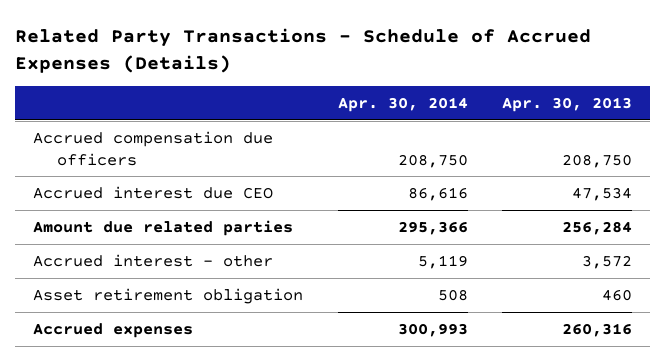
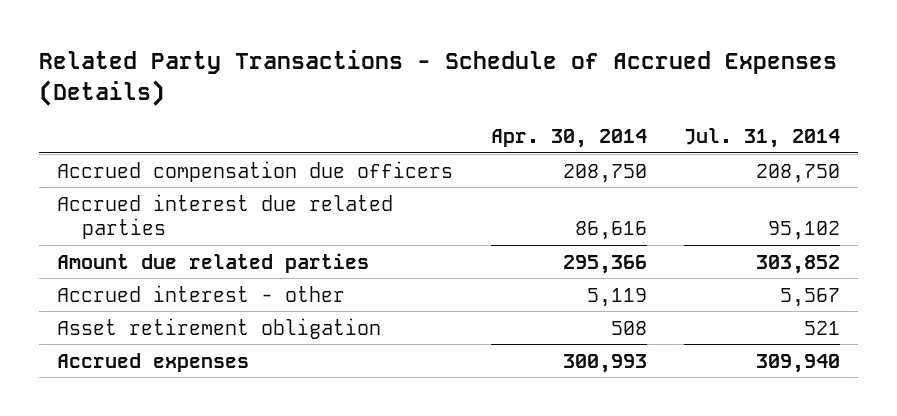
[502,96,633,112] Apr. 30, 2013 -> none
none -> [683,127,840,148] Jul. 31, 2014
[32,185,273,199] Accrued interest due CEO -> [57,193,394,239] Accrued interest due related parties

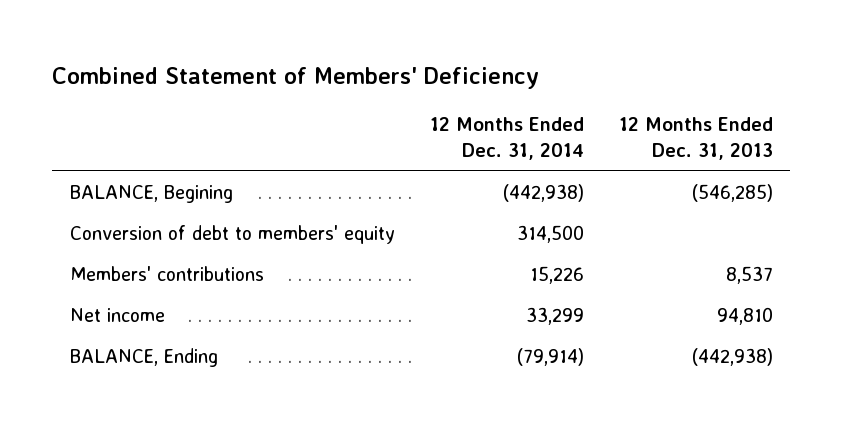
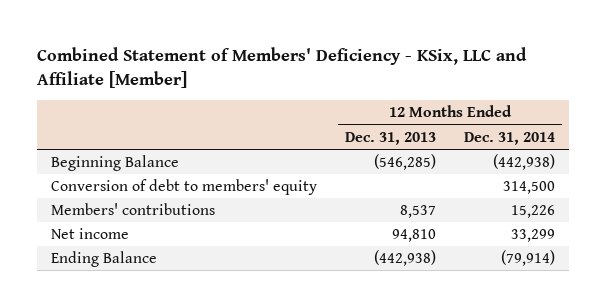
[52,66,540,89] Combined Statement of Members' Deficiency -> [36,46,527,88] Combined Statement of Members' Deficiency - KSix, LLC and Affiliate [Member]
[69,185,233,204] BALANCE, Begining -> [50,155,179,172] Beginning Balance
[69,348,218,368] BALANCE, Ending -> [50,251,157,268] Ending Balance

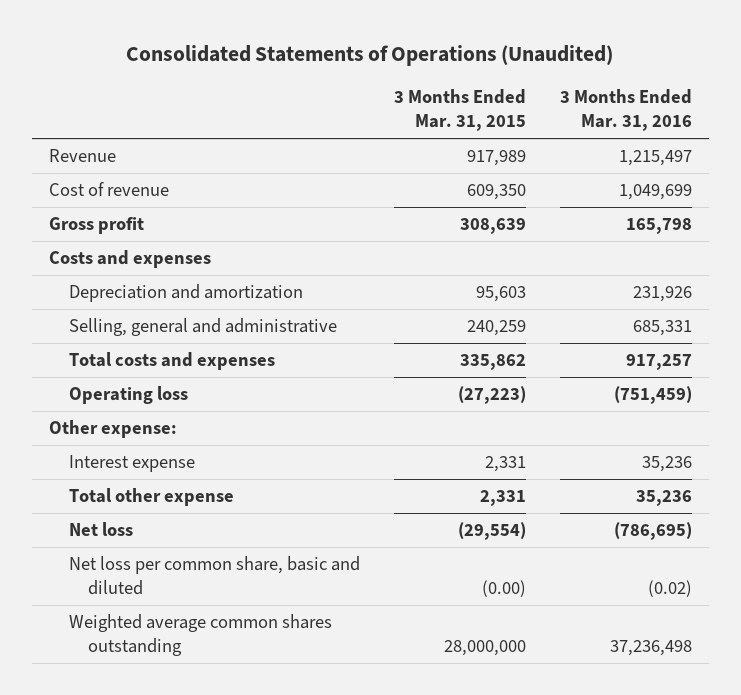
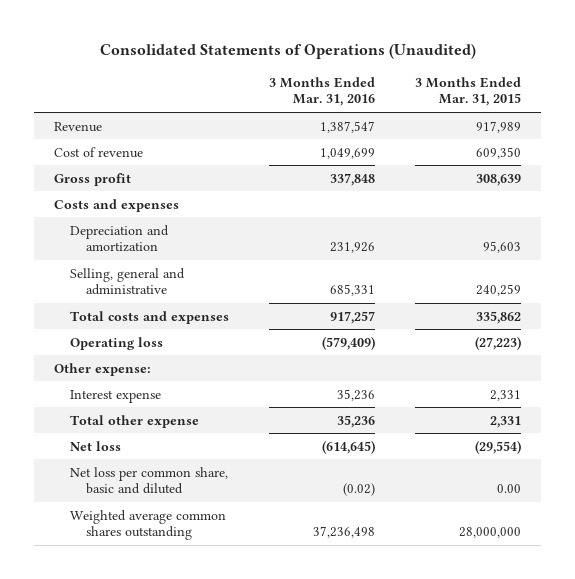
[618,150,692,167] 1,215,497 -> [320,120,376,133] 1,387,547
[625,218,692,235] 165,798 -> [330,172,376,186] 337,848
[613,386,692,405] (751,459) -> [322,335,376,350] (579,409)
[613,522,692,541] (786,695) -> [322,439,376,454] (614,645)
[481,580,526,598] (0.00) -> [497,484,522,494] 0.00

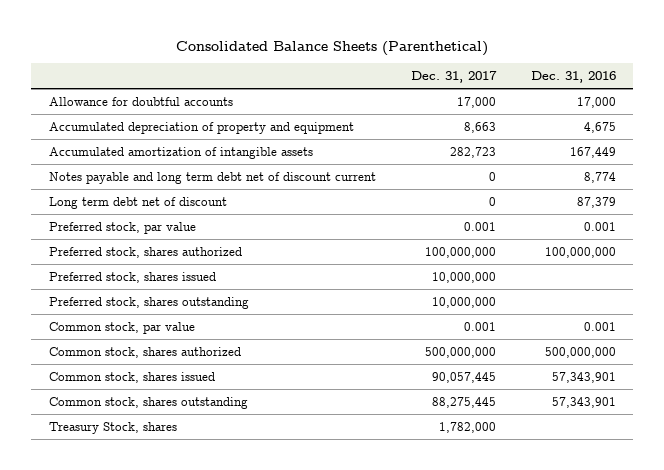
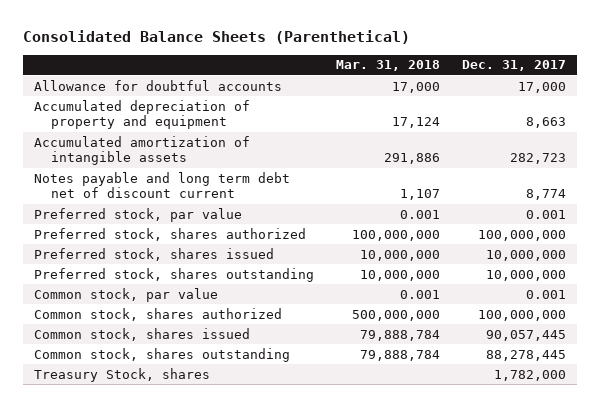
[530,70,616,83] Dec. 31, 2016 -> none
none -> [335,60,440,72] Mar. 31, 2018
[48,196,227,209] Long term debt net of discount -> none
[488,171,496,181] 0 -> [525,189,566,201] 8,774
[424,346,496,358] 500,000,000 -> [477,309,566,321] 100,000,000
[431,396,496,408] 88,275,445 -> [485,349,566,361] 88,278,445

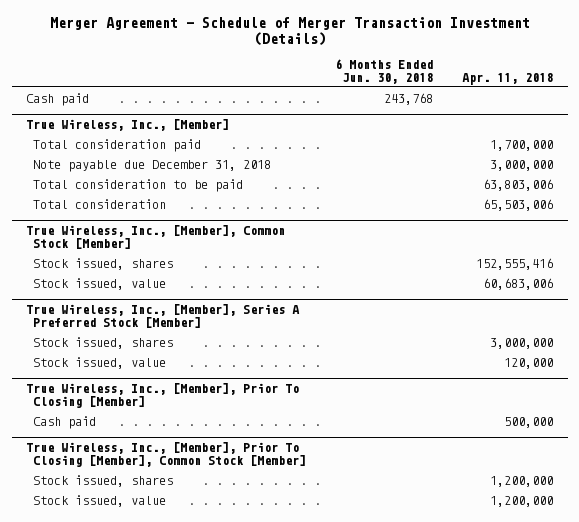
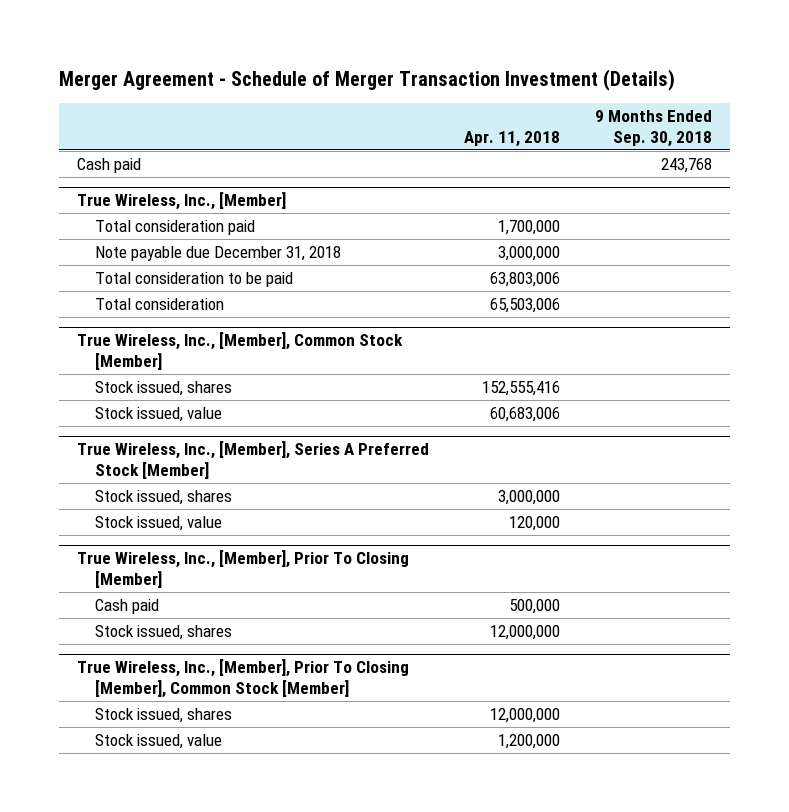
[335,58,434,84] 6 Months Ended Jun. 30, 2018 -> none
none -> [595,110,713,147] 9 Months Ended Sep. 30, 2018
none -> [95,625,233,641] Stock issued, shares
[490,475,554,487] 1,200,000 -> [489,708,560,724] 12,000,000

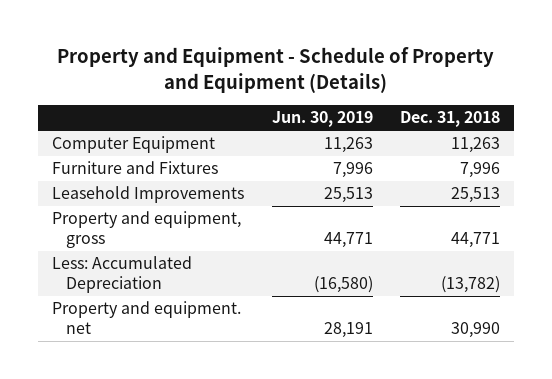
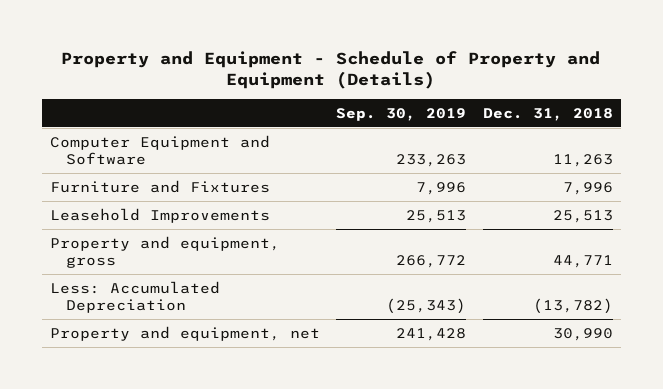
[271,111,373,128] Jun. 30, 2019 -> none
none -> [336,107,467,121] Sep. 30, 2019
[51,136,215,154] Computer Equipment -> [50,134,271,166] Computer Equipment and Software
[51,301,241,335] Property and equipment. net -> [50,325,321,341] Property and equipment, net

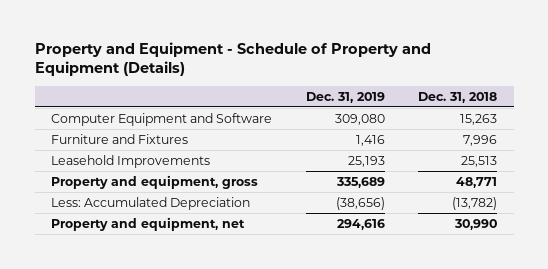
[336,107,467,121] Sep. 30, 2019 -> none
none -> [305,91,385,103] Dec. 31, 2019
[552,154,613,168] 11,263 -> [459,113,497,125] 15,263
[552,255,613,269] 44,771 -> [455,176,497,188] 48,771

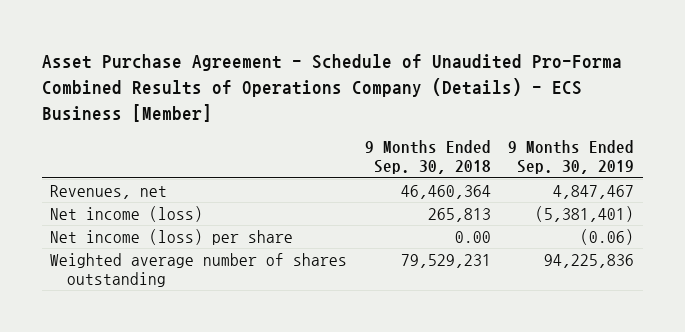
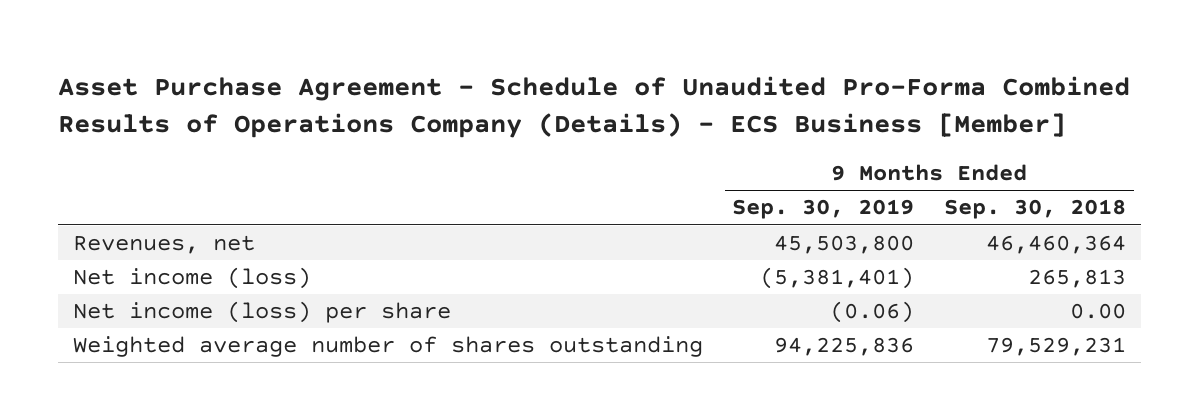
[553,184,635,199] 4,847,467 -> [774,235,915,255] 45,503,800

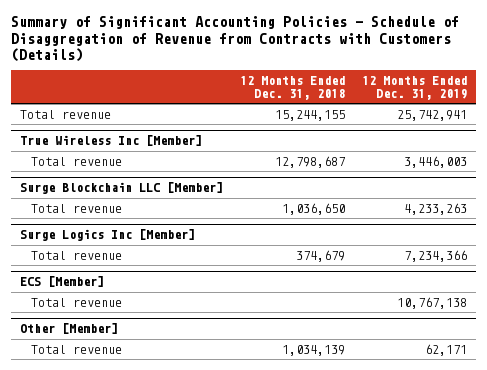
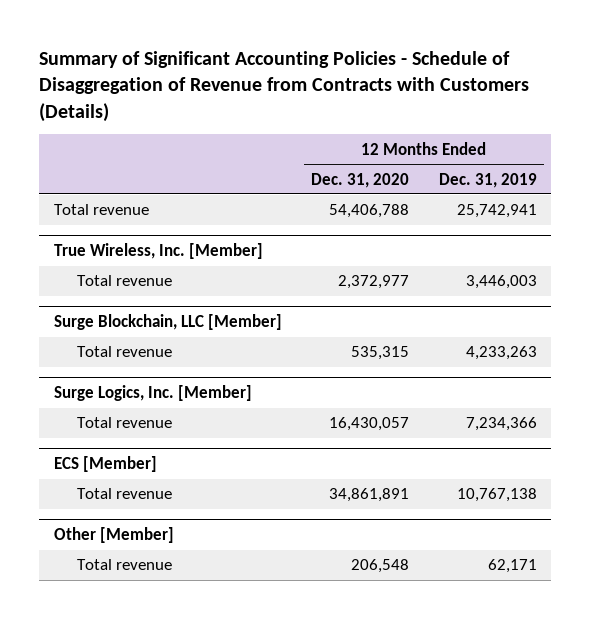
[240,75,346,101] 12 Months Ended Dec. 31, 2018 -> none
none -> [311,172,410,188] Dec. 31, 2020
[19,135,202,147] True Wireless Inc [Member] -> [53,243,263,260] True Wireless, Inc. [Member]
[19,182,223,195] Surge Blockchain LLC [Member] -> [53,314,282,331] Surge Blockchain, LLC [Member]
[19,229,195,242] Surge Logics Inc [Member] -> [53,385,252,402] Surge Logics, Inc. [Member]

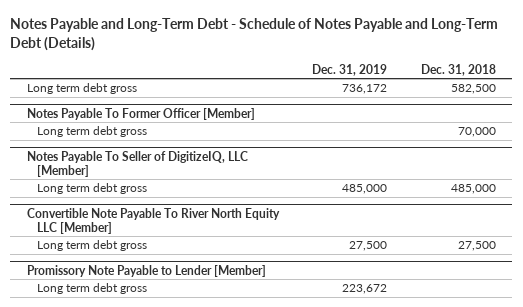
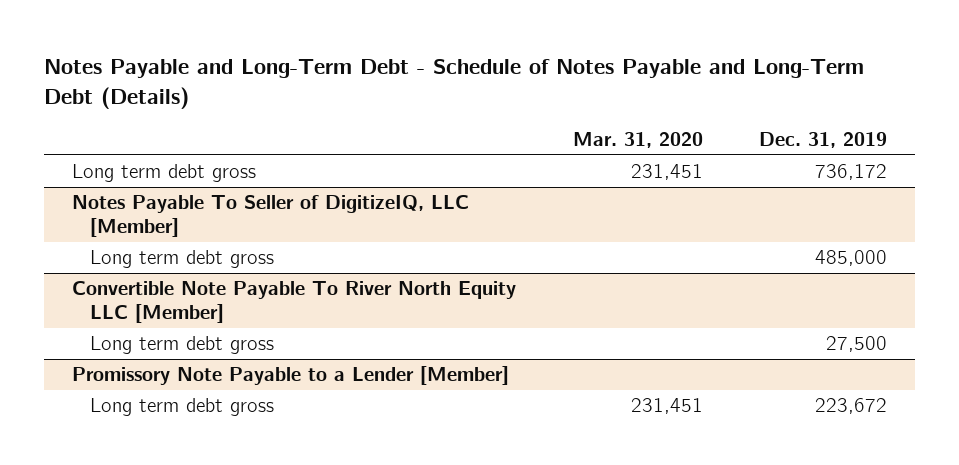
[420,63,496,76] Dec. 31, 2018 -> none
none -> [572,131,703,148] Mar. 31, 2020
[26,107,255,120] Notes Payable To Former Officer [Member] -> none
[36,126,147,138] Long term debt gross -> none
[26,264,266,277] Promissory Note Payable to Lender [Member] -> [72,366,510,386] Promissory Note Payable to a Lender [Member]

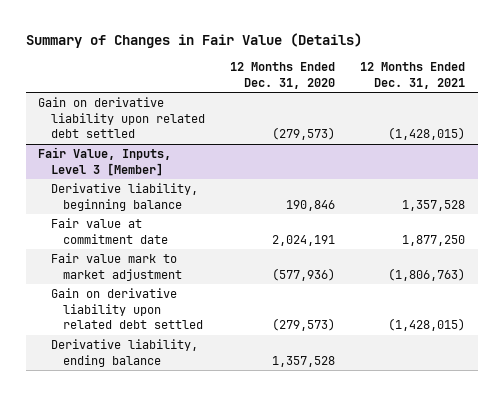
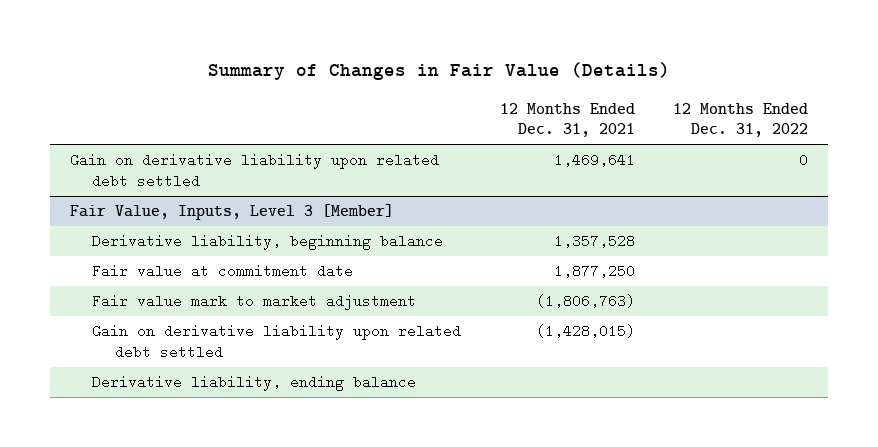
[229,62,335,89] 12 Months Ended Dec. 31, 2020 -> none
none -> [673,102,809,138] 12 Months Ended Dec. 31, 2022
[388,127,466,141] (1,428,015) -> [553,153,635,168] 1,469,641

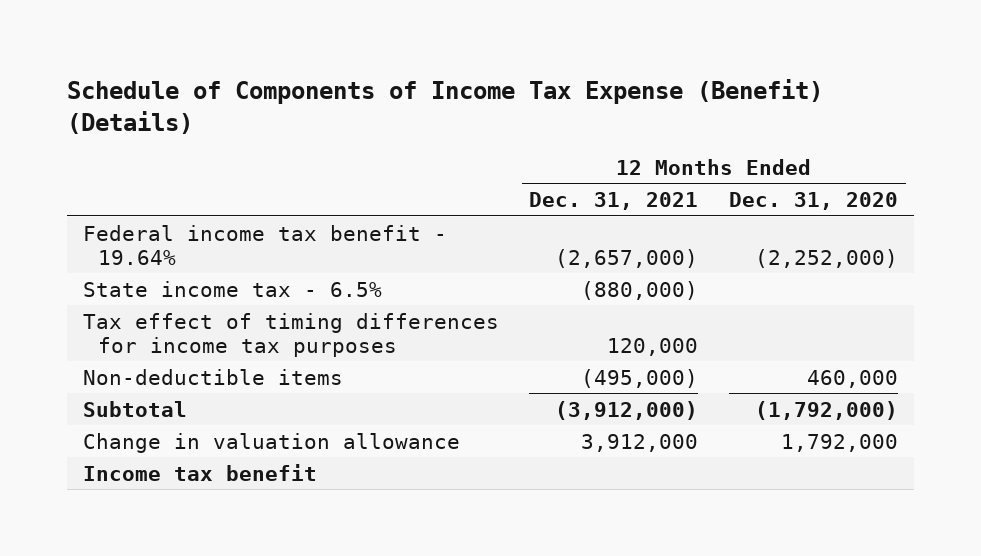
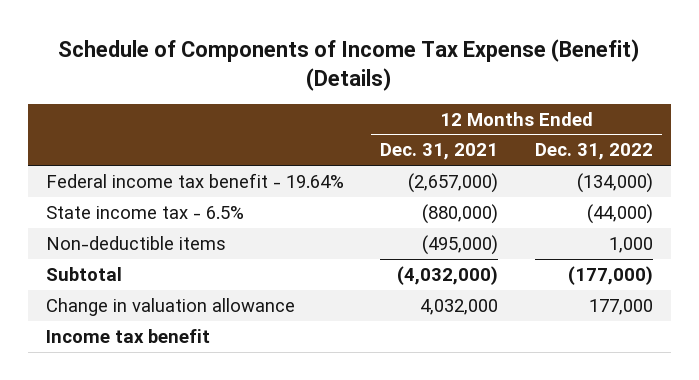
[729,191,899,210] Dec. 31, 2020 -> none
none -> [534,143,653,161] Dec. 31, 2022
[82,312,499,357] Tax effect of timing differences for income tax purposes -> none
[555,400,699,420] (3,912,000) -> [397,265,499,285] (4,032,000)
[581,433,699,452] 3,912,000 -> [420,298,499,315] 4,032,000

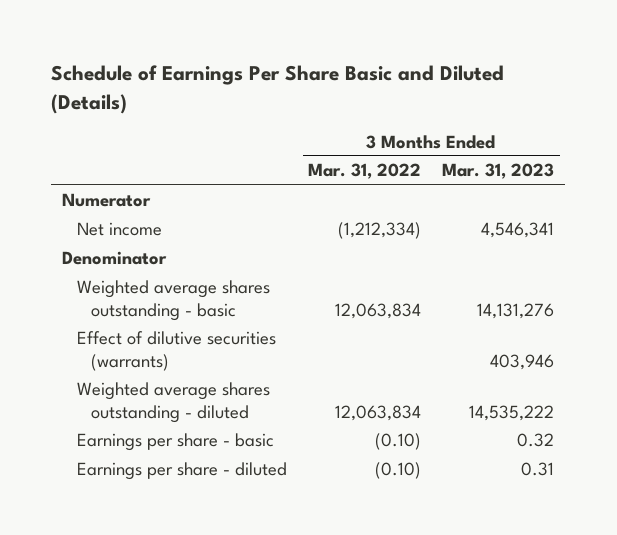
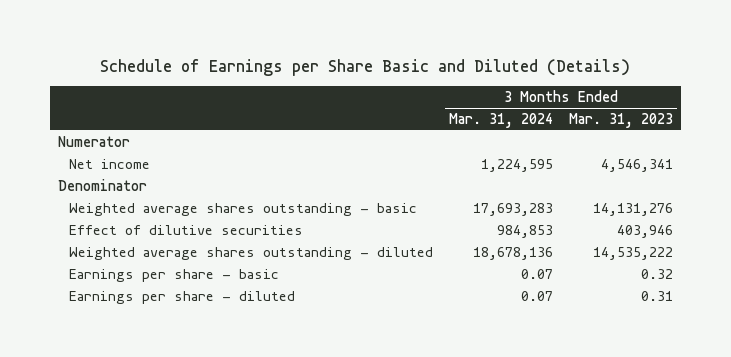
[51,65,505,114] Schedule of Earnings Per Share Basic and Diluted (Details) -> [100,59,631,77] Schedule of Earnings per Share Basic and Diluted (Details)
[308,163,422,180] Mar. 31, 2022 -> none
none -> [448,112,553,128] Mar. 31, 2024
[76,331,276,371] Effect of dilutive securities (warrants) -> [68,224,303,235] Effect of dilutive securities

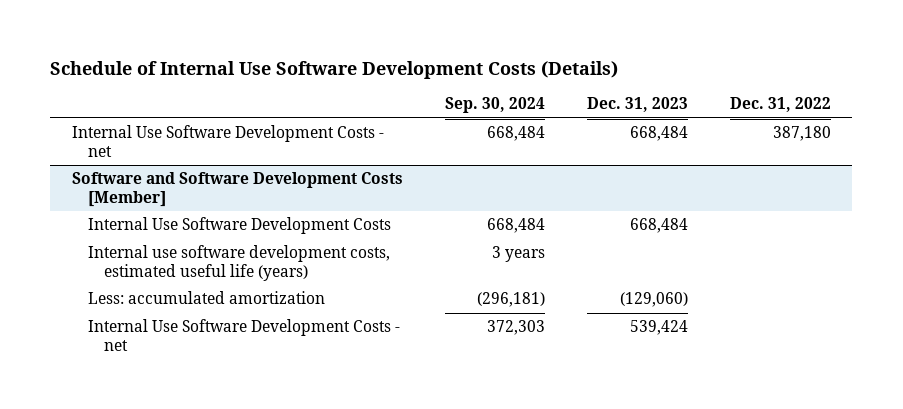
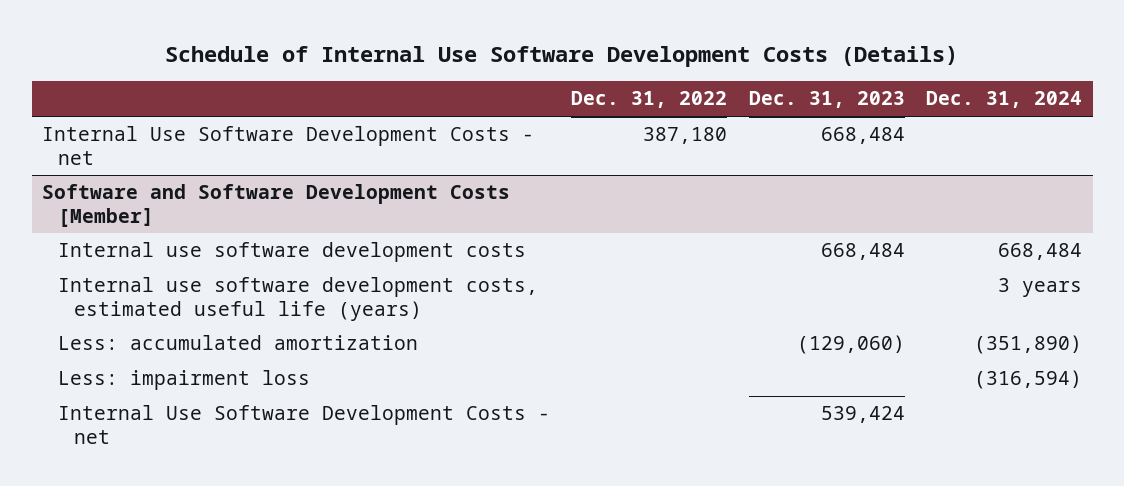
[444,97,545,114] Sep. 30, 2024 -> none
none -> [925,91,1082,109] Dec. 31, 2024
[87,217,391,235] Internal Use Software Development Costs -> [58,242,527,263] Internal use software development costs
none -> [58,370,311,391] Less: impairment loss

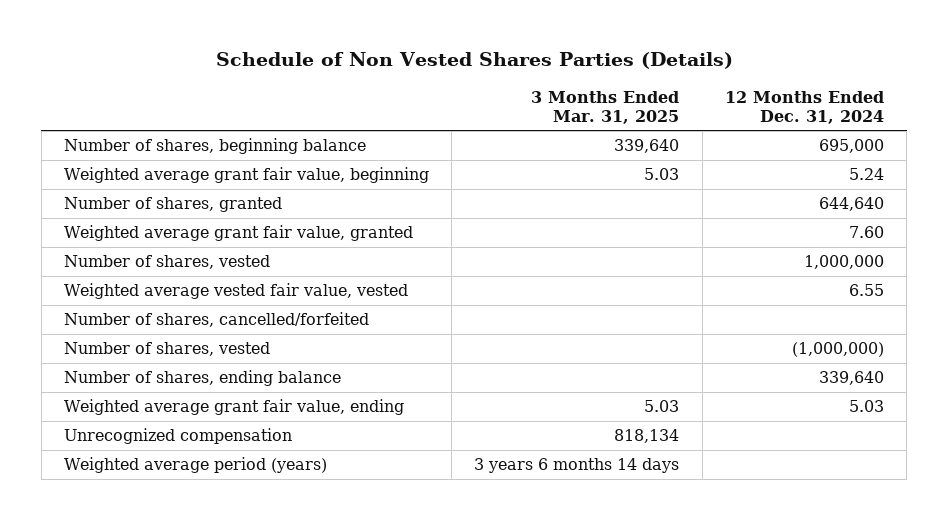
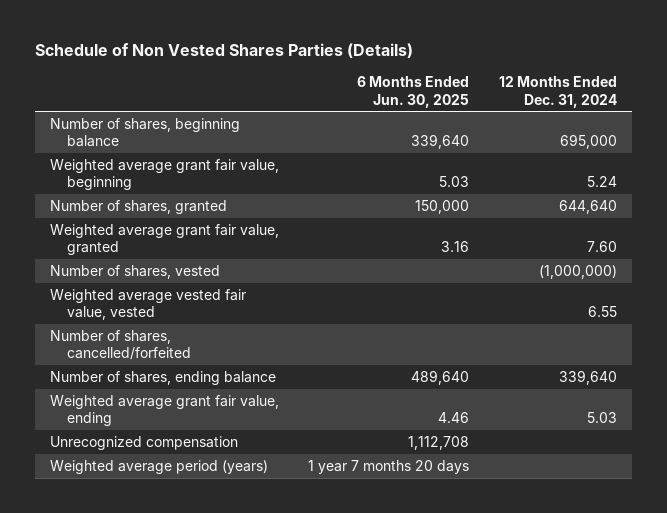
[531,90,680,124] 3 Months Ended Mar. 31, 2025 -> none
none -> [357,76,470,108] 6 Months Ended Jun. 30, 2025
[63,255,270,270] Number of shares, vested -> none
[63,342,270,357] Number of shares, vested -> [49,264,220,279] Number of shares, vested

